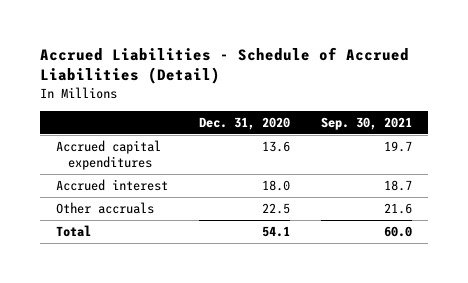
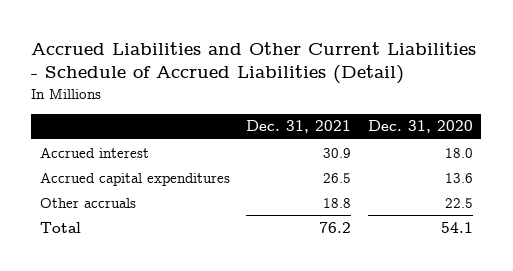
[40,47,410,85] Accrued Liabilities - Schedule of Accrued Liabilities (Detail) -> [31,41,477,85] Accrued Liabilities and Other Current Liabilities - Schedule of Accrued Liabilities (Detail)
[321,116,413,130] Sep. 30, 2021 -> none
none -> [246,120,352,134] Dec. 31, 2021
[55,140,161,171] Accrued capital expenditures -> [39,171,230,186] Accrued capital expenditures

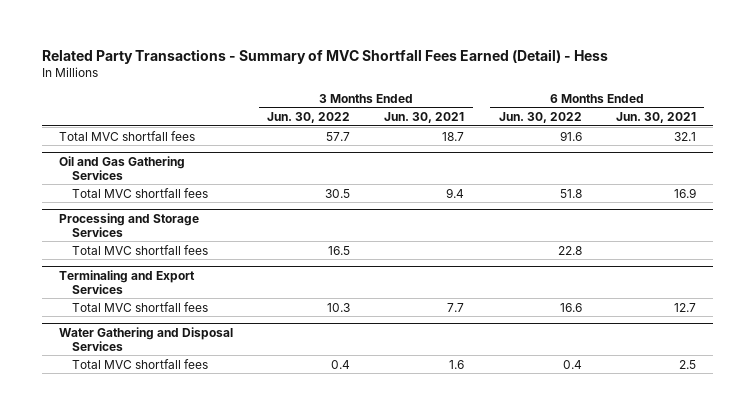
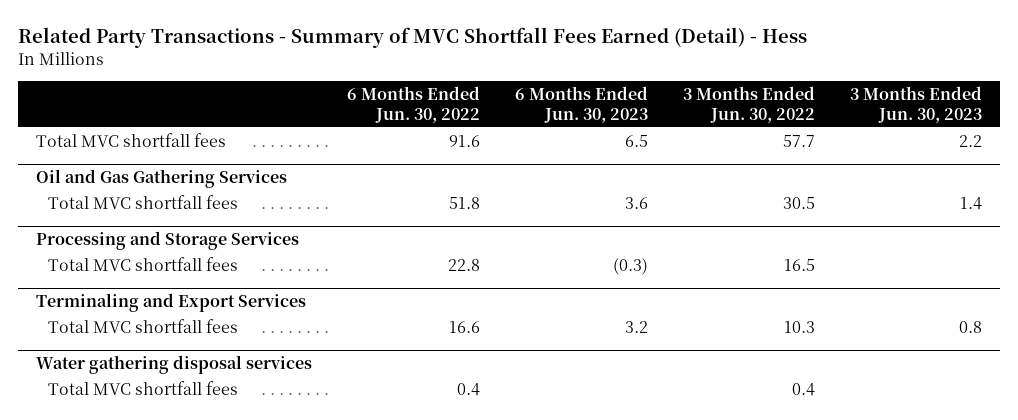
[384,112,465,124] Jun. 30, 2021 -> none
[615,112,696,124] Jun. 30, 2021 -> none
none -> [514,85,648,123] 6 Months Ended Jun. 30, 2023
none -> [850,85,983,123] 3 Months Ended Jun. 30, 2023
[59,326,234,351] Water Gathering and Disposal Services -> [35,354,312,374] Water gathering disposal services

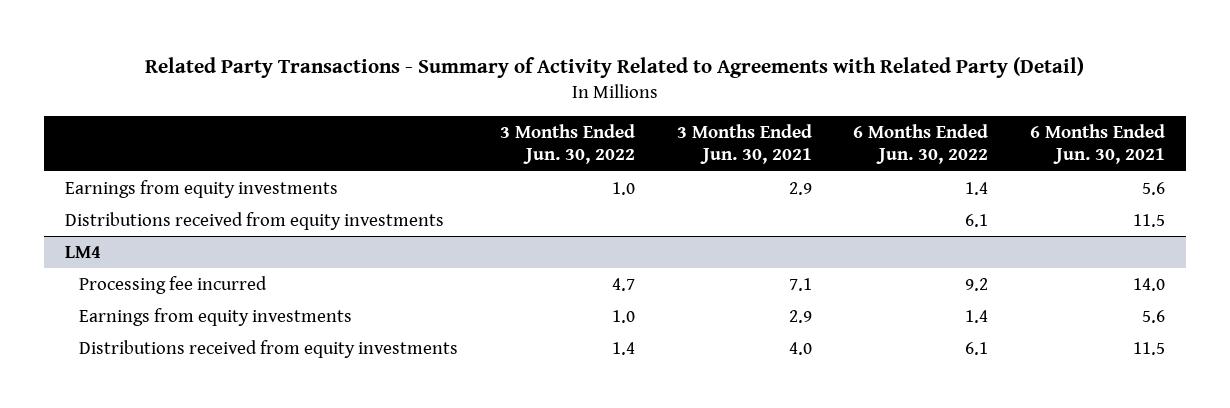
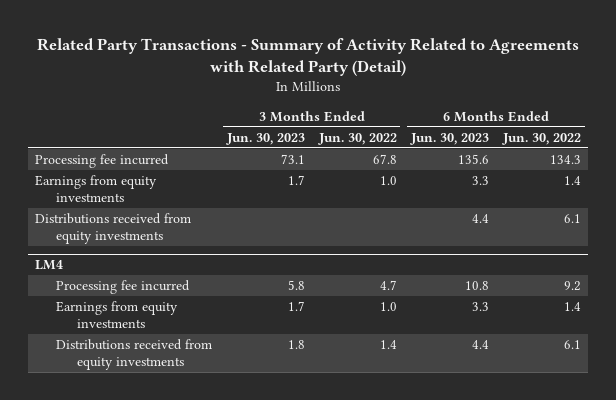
[676,123,812,165] 3 Months Ended Jun. 30, 2021 -> none
[1030,123,1166,165] 6 Months Ended Jun. 30, 2021 -> none
none -> [225,132,305,145] Jun. 30, 2023
none -> [410,132,490,145] Jun. 30, 2023
none -> [35,154,170,169] Processing fee incurred

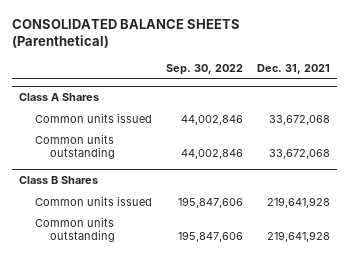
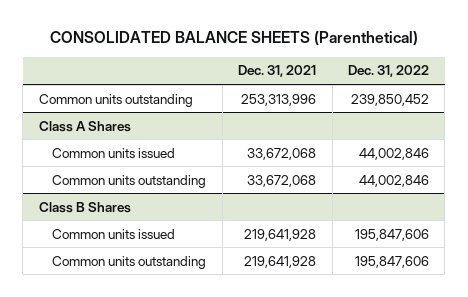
[165,64,243,76] Sep. 30, 2022 -> none
none -> [348,65,430,78] Dec. 31, 2022
none -> [38,93,193,107] Common units outstanding

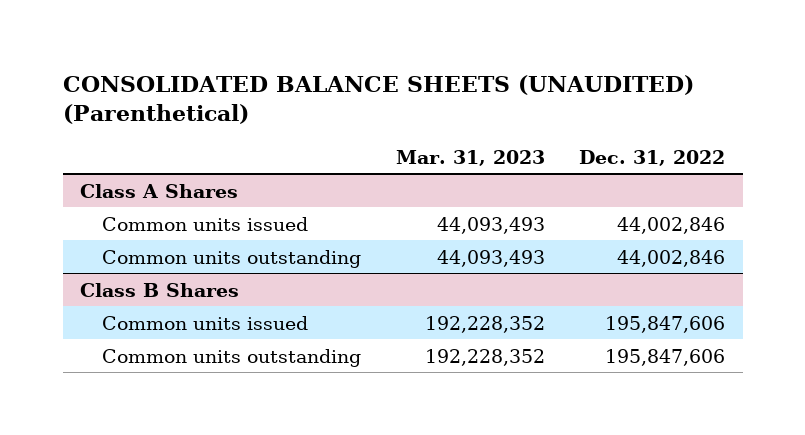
[49,31,418,47] CONSOLIDATED BALANCE SHEETS (Parenthetical) -> [62,74,694,125] CONSOLIDATED BALANCE SHEETS (UNAUDITED) (Parenthetical)
[238,65,317,78] Dec. 31, 2021 -> none
none -> [395,149,545,166] Mar. 31, 2023
[38,93,193,107] Common units outstanding -> none

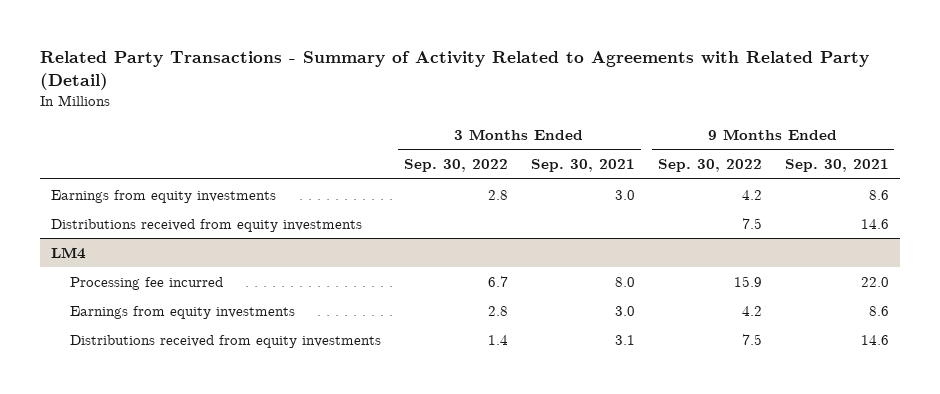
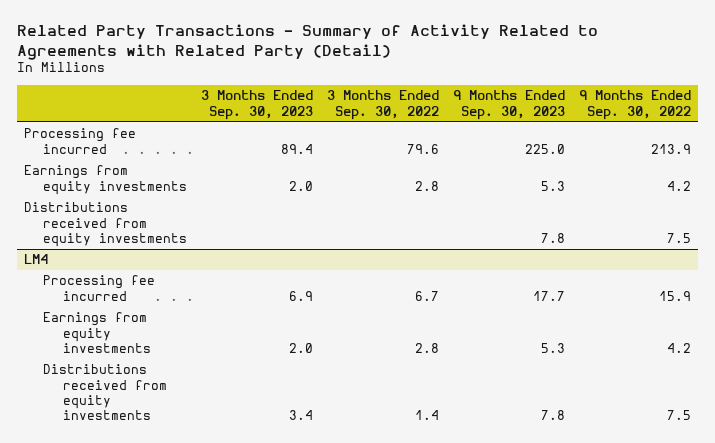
[530,159,635,173] Sep. 30, 2021 -> none
[784,159,889,173] Sep. 30, 2021 -> none
none -> [201,90,314,120] 3 Months Ended Sep. 30, 2023
none -> [452,90,565,120] 9 Months Ended Sep. 30, 2023
none -> [23,128,136,154] Processing fee incurred

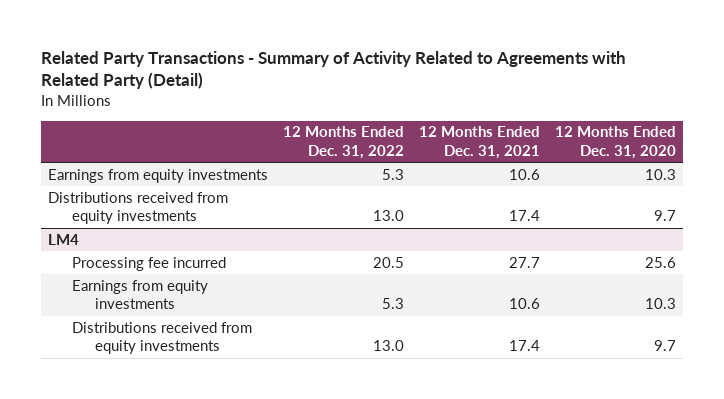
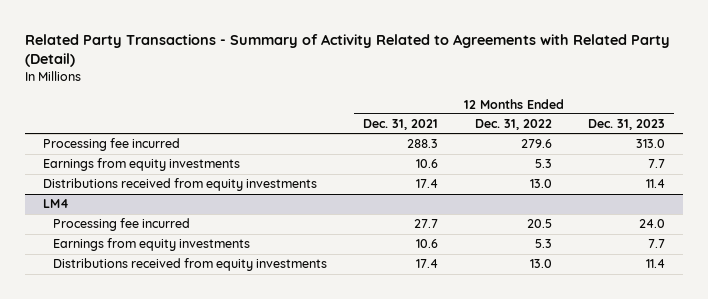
[554,126,676,160] 12 Months Ended Dec. 31, 2020 -> none
none -> [588,119,666,131] Dec. 31, 2023
none -> [42,138,180,152] Processing fee incurred

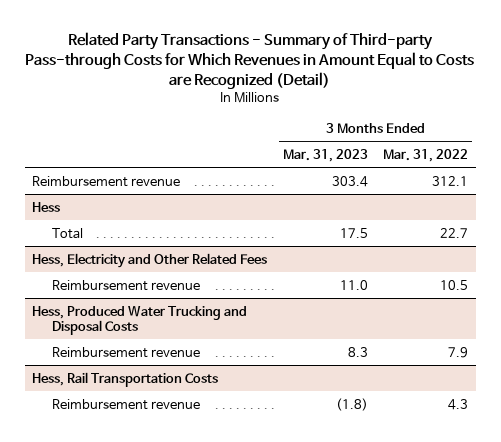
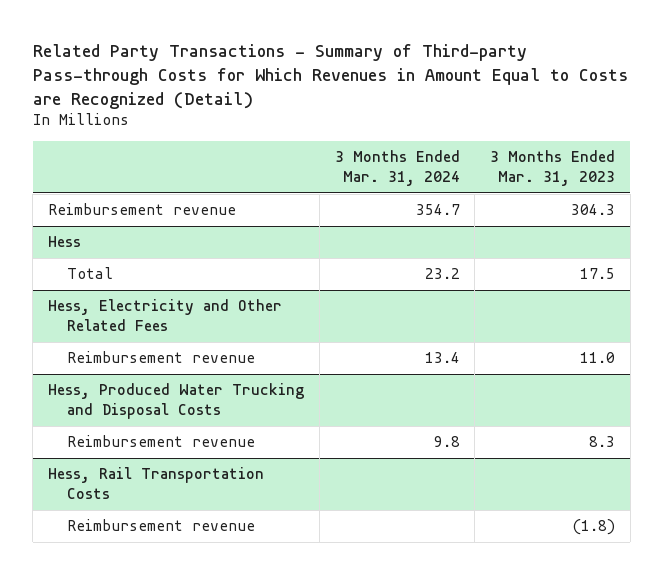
[383,148,469,162] Mar. 31, 2022 -> none
none -> [334,150,460,187] 3 Months Ended Mar. 31, 2024
[331,175,368,187] 303.4 -> [571,204,616,216] 304.3

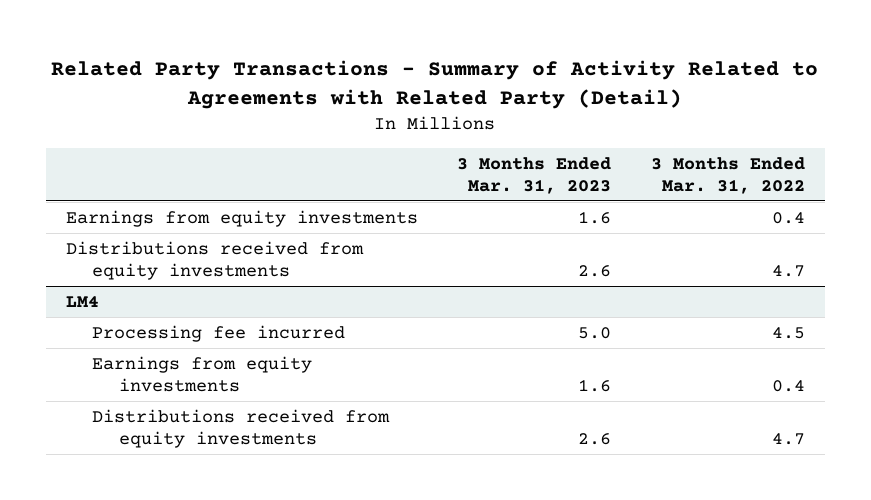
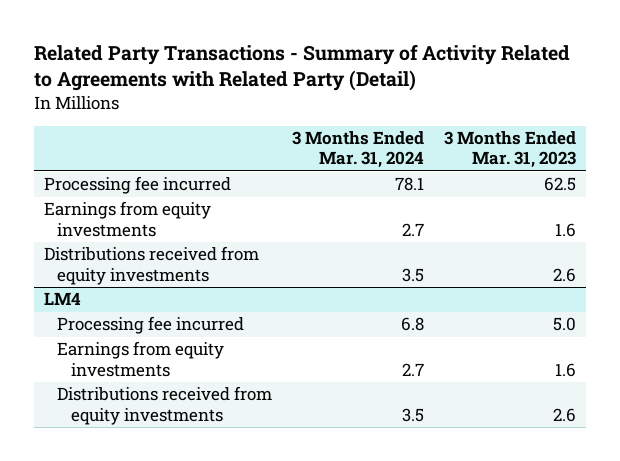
[651,156,806,194] 3 Months Ended Mar. 31, 2022 -> none
none -> [292,130,425,169] 3 Months Ended Mar. 31, 2024
none -> [43,176,231,195] Processing fee incurred

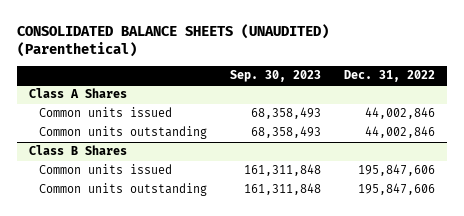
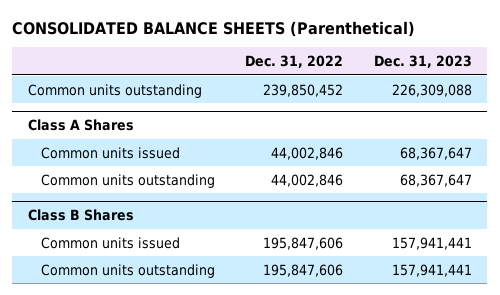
[17,23,330,57] CONSOLIDATED BALANCE SHEETS (UNAUDITED) (Parenthetical) -> [12,20,416,37] CONSOLIDATED BALANCE SHEETS (Parenthetical)
[230,69,322,82] Sep. 30, 2023 -> none
none -> [373,55,472,69] Dec. 31, 2023
none -> [27,83,202,98] Common units outstanding

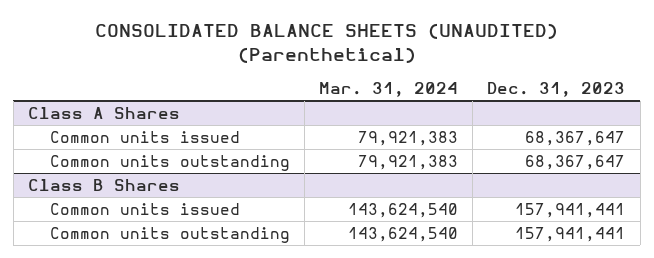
[12,20,416,37] CONSOLIDATED BALANCE SHEETS (Parenthetical) -> [94,23,558,64] CONSOLIDATED BALANCE SHEETS (UNAUDITED) (Parenthetical)
[245,55,344,69] Dec. 31, 2022 -> none
none -> [319,82,459,98] Mar. 31, 2024
[27,83,202,98] Common units outstanding -> none

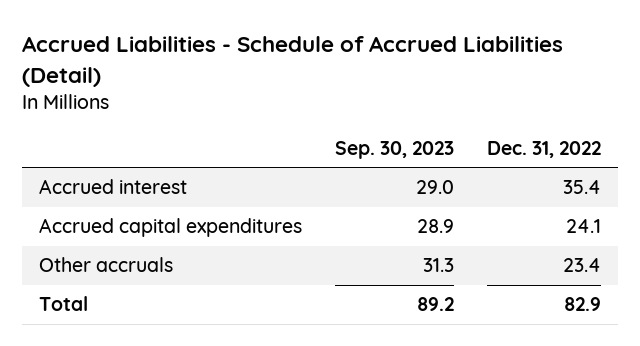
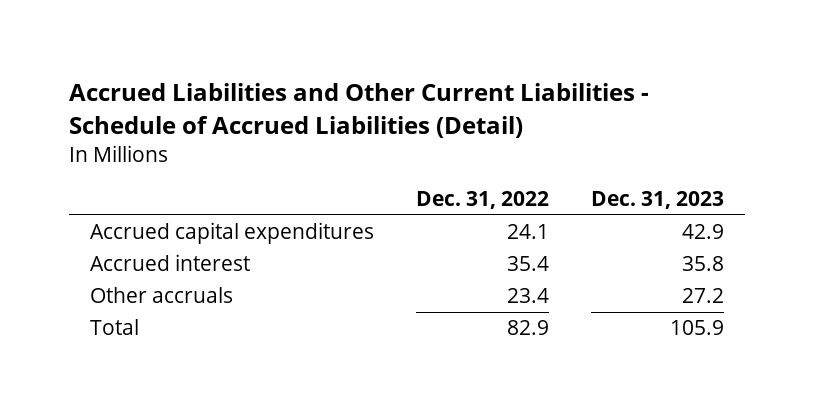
[21,36,563,87] Accrued Liabilities - Schedule of Accrued Liabilities (Detail) -> [68,83,649,138] Accrued Liabilities and Other Current Liabilities - Schedule of Accrued Liabilities (Detail)
[334,140,454,159] Sep. 30, 2023 -> none
none -> [591,191,725,210] Dec. 31, 2023
[38,179,187,195] Accrued interest -> [89,254,250,272] Accrued interest

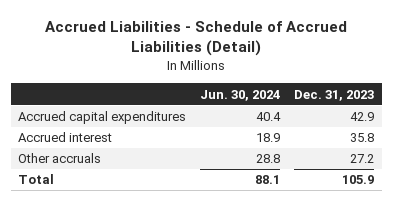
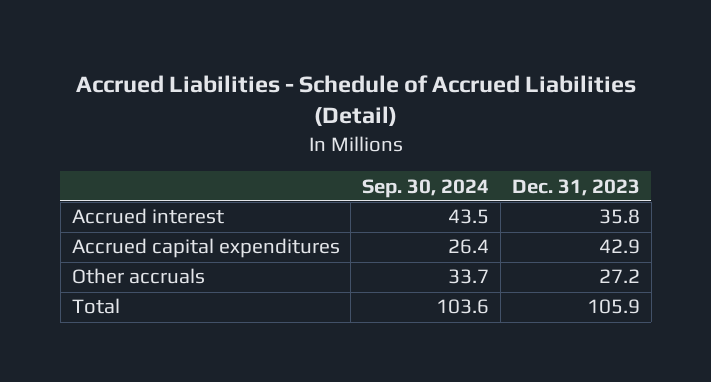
[200,89,281,101] Jun. 30, 2024 -> none
none -> [362,178,490,198] Sep. 30, 2024
[18,111,187,125] Accrued capital expenditures -> [71,238,340,259] Accrued capital expenditures

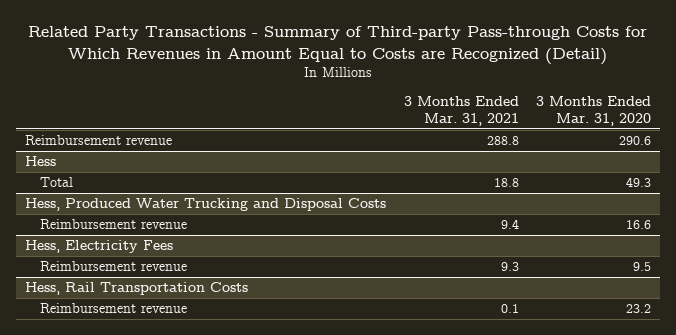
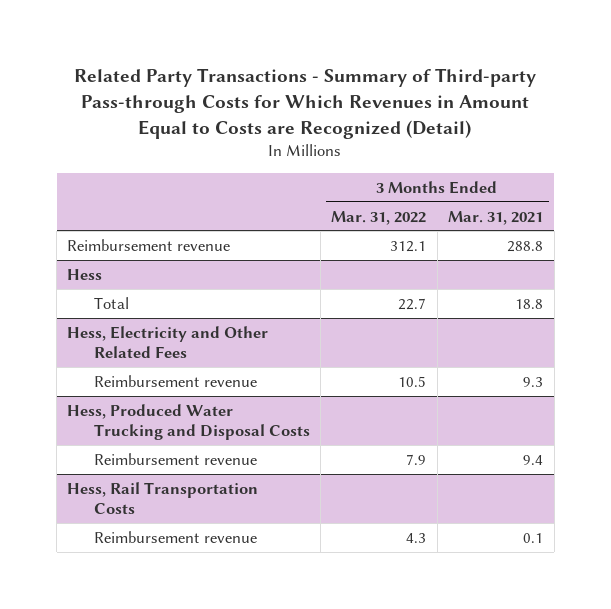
[536,96,652,127] 3 Months Ended Mar. 31, 2020 -> none
none -> [331,210,427,225] Mar. 31, 2022
none -> [67,325,269,359] Hess, Electricity and Other Related Fees
none -> [93,374,257,387] Reimbursement revenue
[24,240,173,254] Hess, Electricity Fees -> none
[39,261,187,272] Reimbursement revenue -> none

